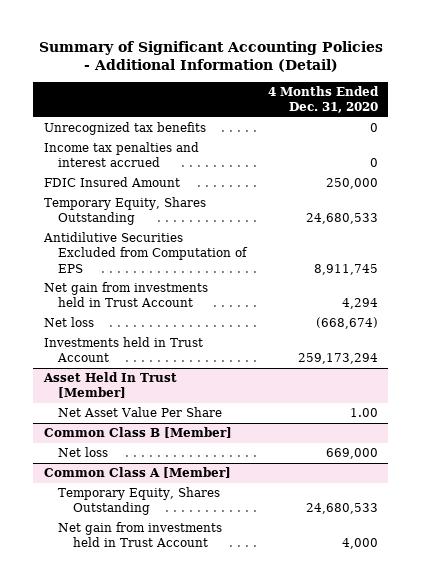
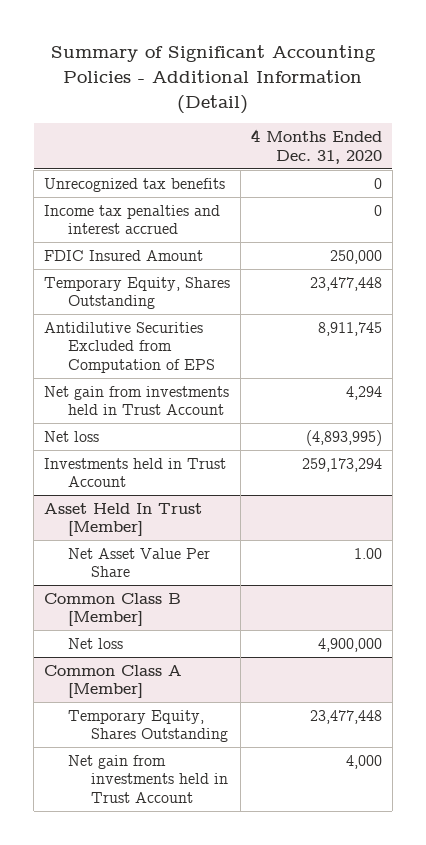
[305,213,378,225] 24,680,533 -> [309,276,382,291] 23,477,448
[315,317,378,330] (668,674) -> [305,429,382,446] (4,893,995)
[325,448,378,460] 669,000 -> [317,637,382,652] 4,900,000
[305,503,378,515] 24,680,533 -> [309,709,382,724] 23,477,448

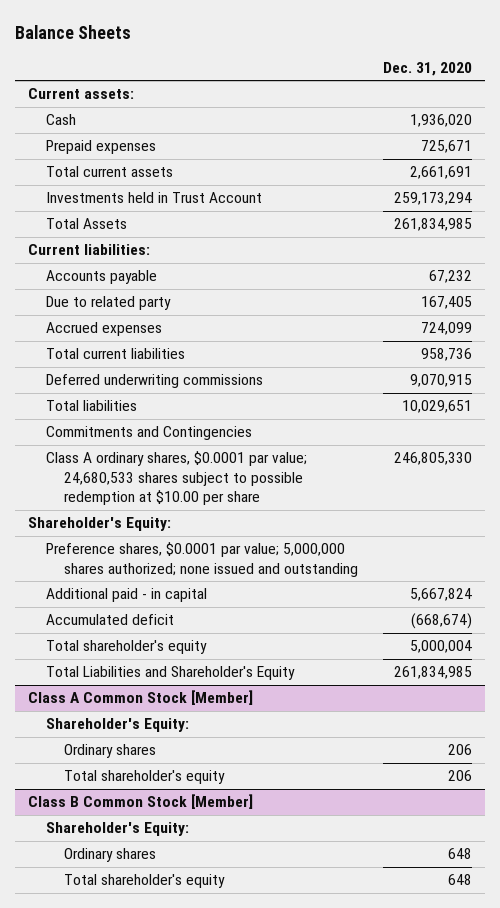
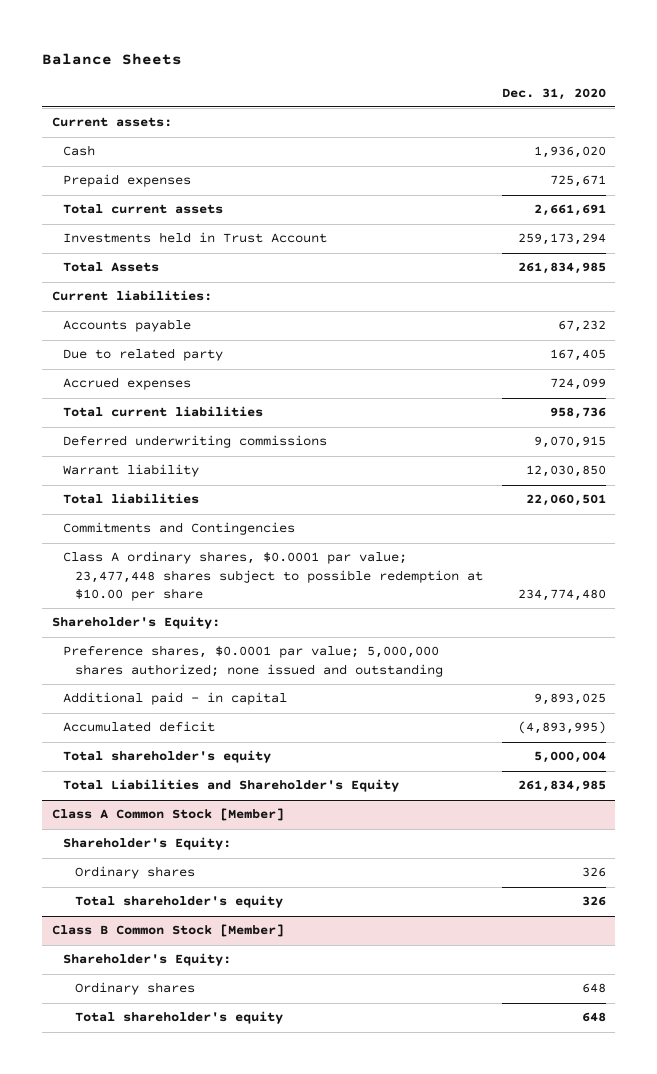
none -> [63,464,200,478] Warrant liability
[402,400,473,414] 10,029,651 -> [525,494,606,507] 22,060,501
[45,451,307,506] Class A ordinary shares, $0.0001 par value; 24,680,533 shares subject to possible redemption at $10.00 per share -> [63,551,484,601] Class A ordinary shares, $0.0001 par value; 23,477,448 shares subject to possible redemption at $10.00 per share
[394,452,473,466] 246,805,330 -> [517,588,606,601] 234,774,480
[410,588,473,602] 5,667,824 -> [533,693,606,706] 9,893,025
[411,613,473,630] (668,674) -> [517,721,606,735] (4,893,995)
[448,744,473,756] 206 -> [581,867,606,878] 326
[448,770,473,782] 206 -> [581,896,606,907] 326

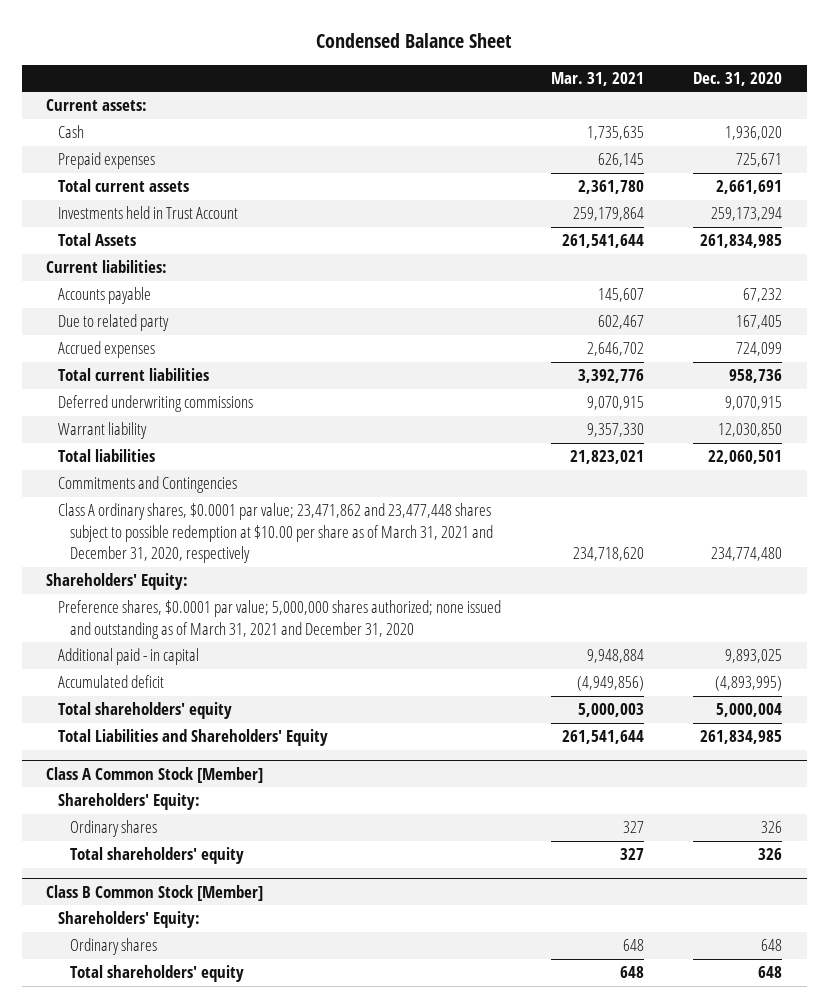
[42,53,183,66] Balance Sheets -> [316,32,513,48] Condensed Balance Sheet
none -> [550,71,644,86] Mar. 31, 2021
[63,551,484,601] Class A ordinary shares, $0.0001 par value; 23,477,448 shares subject to possible redemption at $10.00 per share -> [58,503,494,564] Class A ordinary shares, $0.0001 par value; 23,471,862 and 23,477,448 shares subject to possible redemption at $10.00 per share as of March 31, 2021 and December 31, 2020, respectively
[51,616,220,630] Shareholder's Equity: -> [46,573,189,591] Shareholders' Equity:
[63,645,444,677] Preference shares, $0.0001 par value; 5,000,000 shares authorized; none issued and outstanding -> [58,600,502,639] Preference shares, $0.0001 par value; 5,000,000 shares authorized; none issued and outstanding as of March 31, 2021 and December 31, 2020
[63,750,272,764] Total shareholder's equity -> [58,702,233,720] Total shareholders' equity
[63,779,400,793] Total Liabilities and Shareholder's Equity -> [58,729,329,747] Total Liabilities and Shareholders' Equity
[63,837,232,851] Shareholder's Equity: -> [58,793,201,811] Shareholders' Equity:
[75,895,284,909] Total shareholder's equity -> [70,847,245,865] Total shareholders' equity
[63,953,232,967] Shareholder's Equity: -> [58,911,201,929] Shareholders' Equity:
[75,1011,284,1025] Total shareholder's equity -> [70,965,245,983] Total shareholders' equity

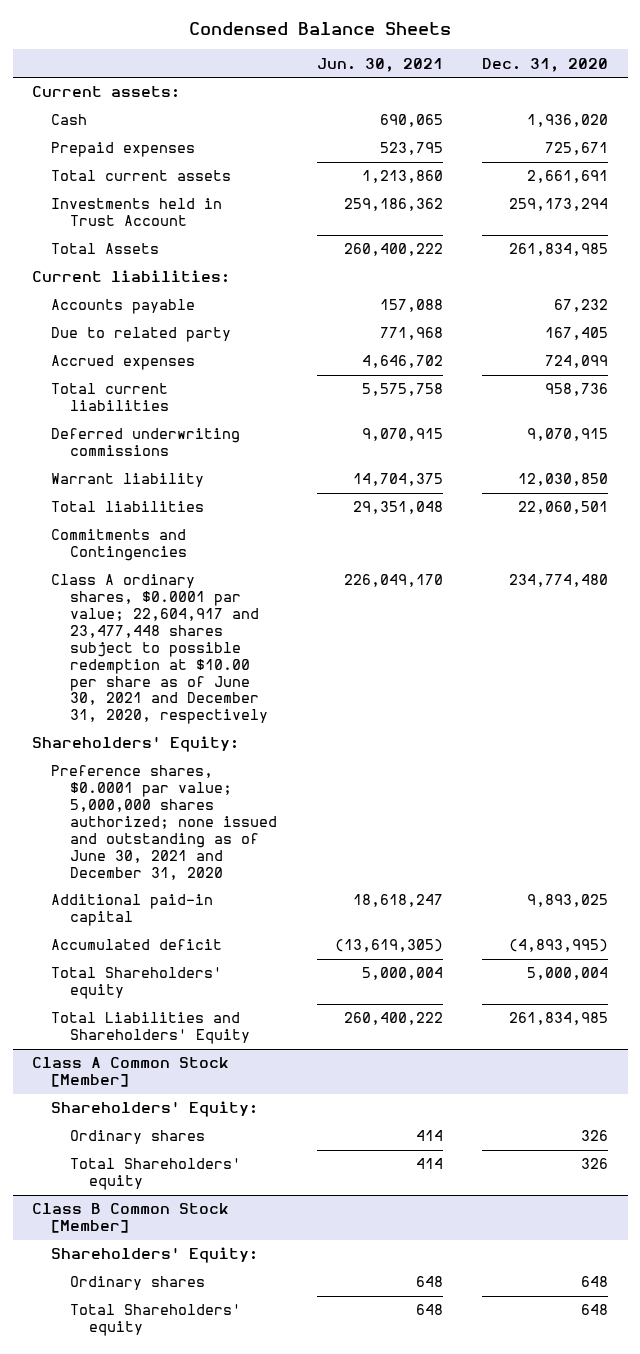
[316,32,513,48] Condensed Balance Sheet -> [189,22,452,36] Condensed Balance Sheets
[550,71,644,86] Mar. 31, 2021 -> none
none -> [316,57,443,72] Jun. 30, 2021
[58,503,494,564] Class A ordinary shares, $0.0001 par value; 23,471,862 and 23,477,448 shares subject to possible redemption at $10.00 per share as of March 31, 2021 and December 31, 2020, respectively -> [51,574,269,725] Class A ordinary shares, $0.0001 par value; 22,604,917 and 23,477,448 shares subject to possible redemption at $10.00 per share as of June 30, 2021 and December 31, 2020, respectively
[58,600,502,639] Preference shares, $0.0001 par value; 5,000,000 shares authorized; none issued and outstanding as of March 31, 2021 and December 31, 2020 -> [51,765,278,880] Preference shares, $0.0001 par value; 5,000,000 shares authorized; none issued and outstanding as of June 30, 2021 and December 31, 2020
[58,648,200,666] Additional paid - in capital -> [51,894,214,927] Additional paid-in capital
[58,702,233,720] Total shareholders' equity -> [51,967,223,1000] Total Shareholders' equity
[70,847,245,865] Total shareholders' equity -> [70,1158,242,1191] Total Shareholders' equity
[70,965,245,983] Total shareholders' equity -> [70,1304,242,1337] Total Shareholders' equity

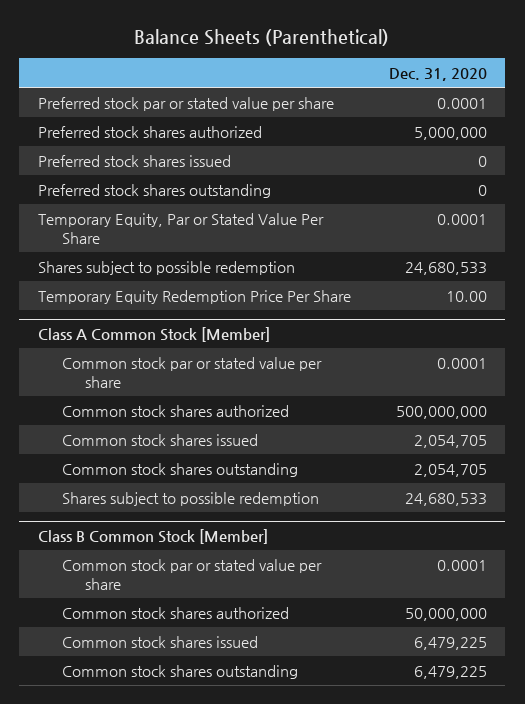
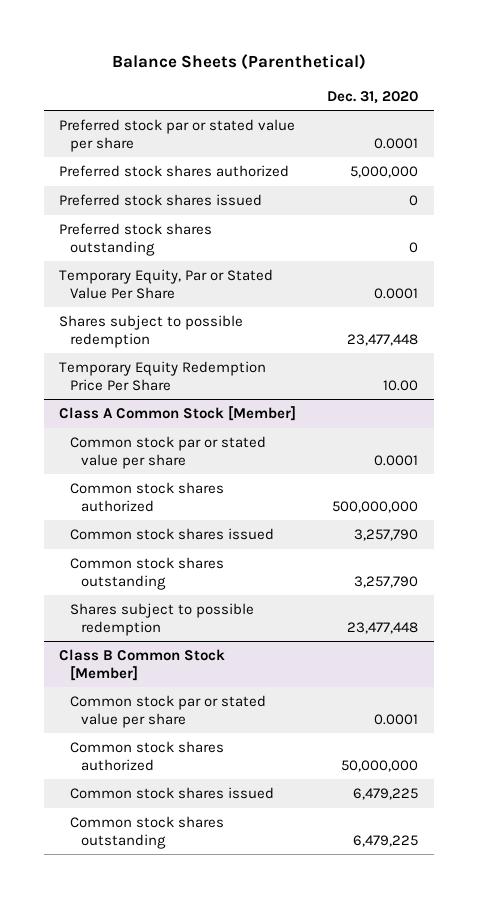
[404,261,487,275] 24,680,533 -> [347,333,419,346] 23,477,448
[413,434,487,448] 2,054,705 -> [354,528,419,541] 3,257,790
[413,463,487,477] 2,054,705 -> [354,575,419,588] 3,257,790
[404,492,487,506] 24,680,533 -> [347,621,419,634] 23,477,448

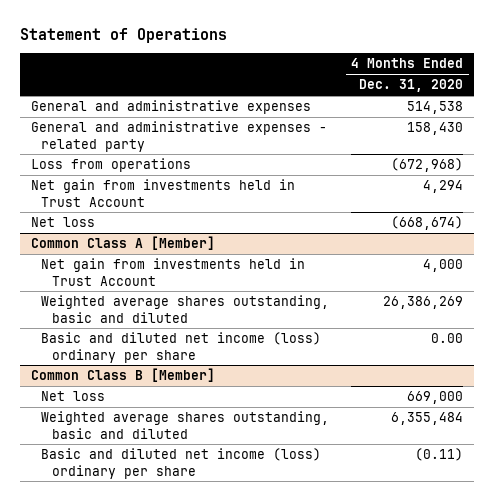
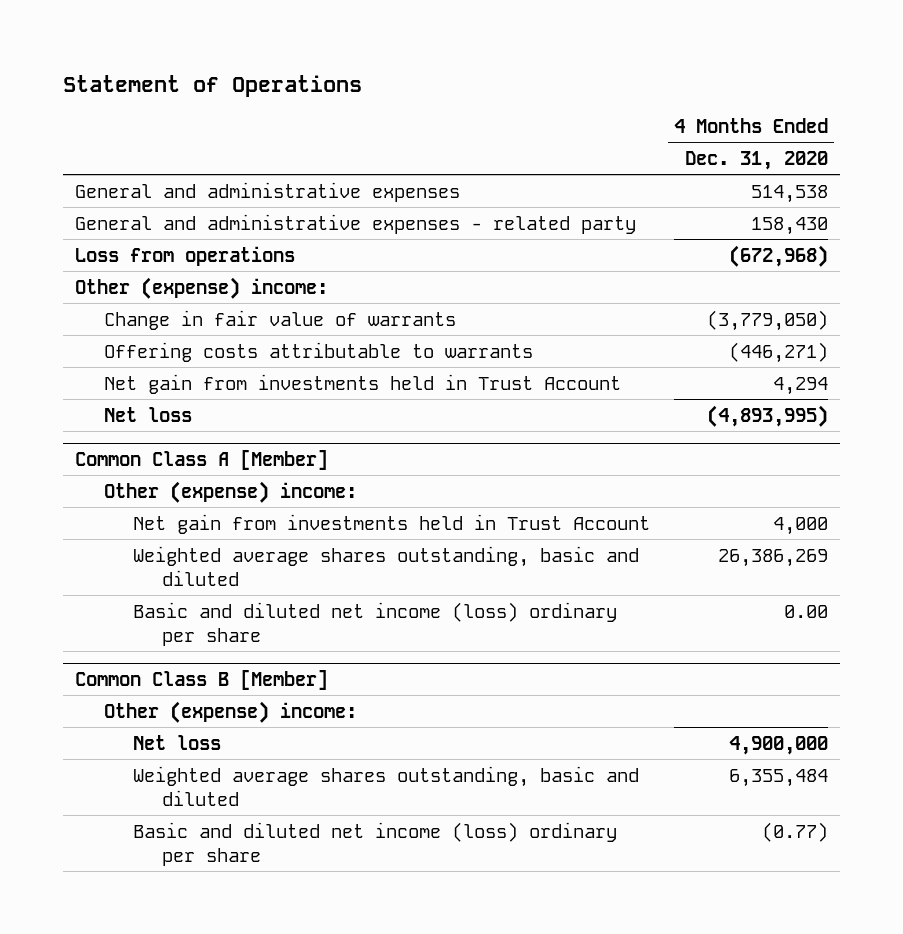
none -> [74,276,328,299] Other (expense) income:
none -> [103,309,456,330] Change in fair value of warrants
none -> [103,341,533,362] Offering costs attributable to warrants
[391,216,464,231] (668,674) -> [707,404,829,427] (4,893,995)
none -> [103,480,357,503] Other (expense) income:
none -> [103,700,357,723] Other (expense) income:
[407,391,464,405] 669,000 -> [729,735,829,755] 4,900,000
[415,448,464,462] (0.11) -> [762,821,829,842] (0.77)

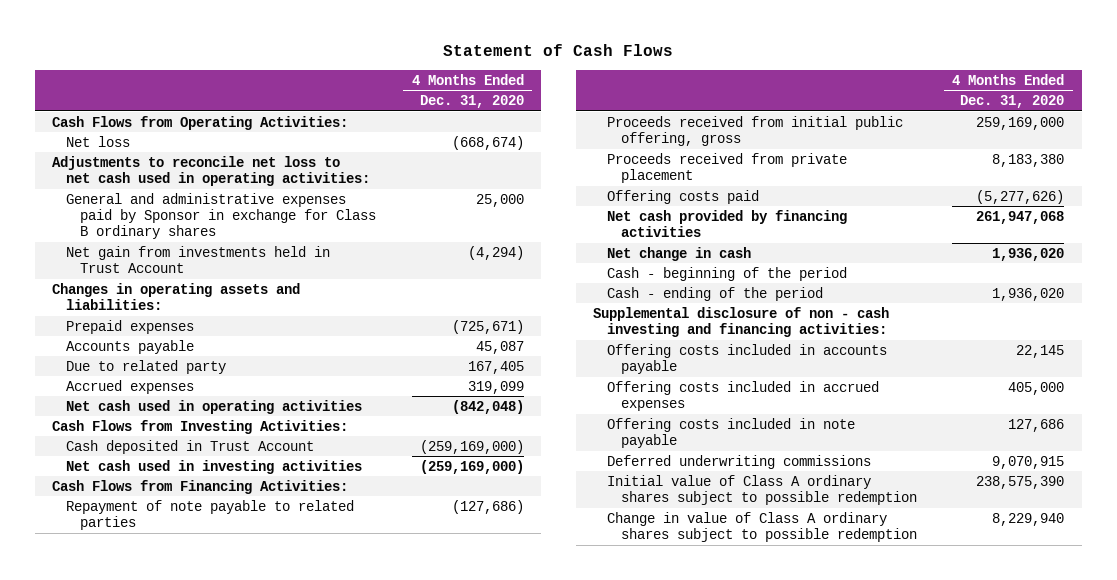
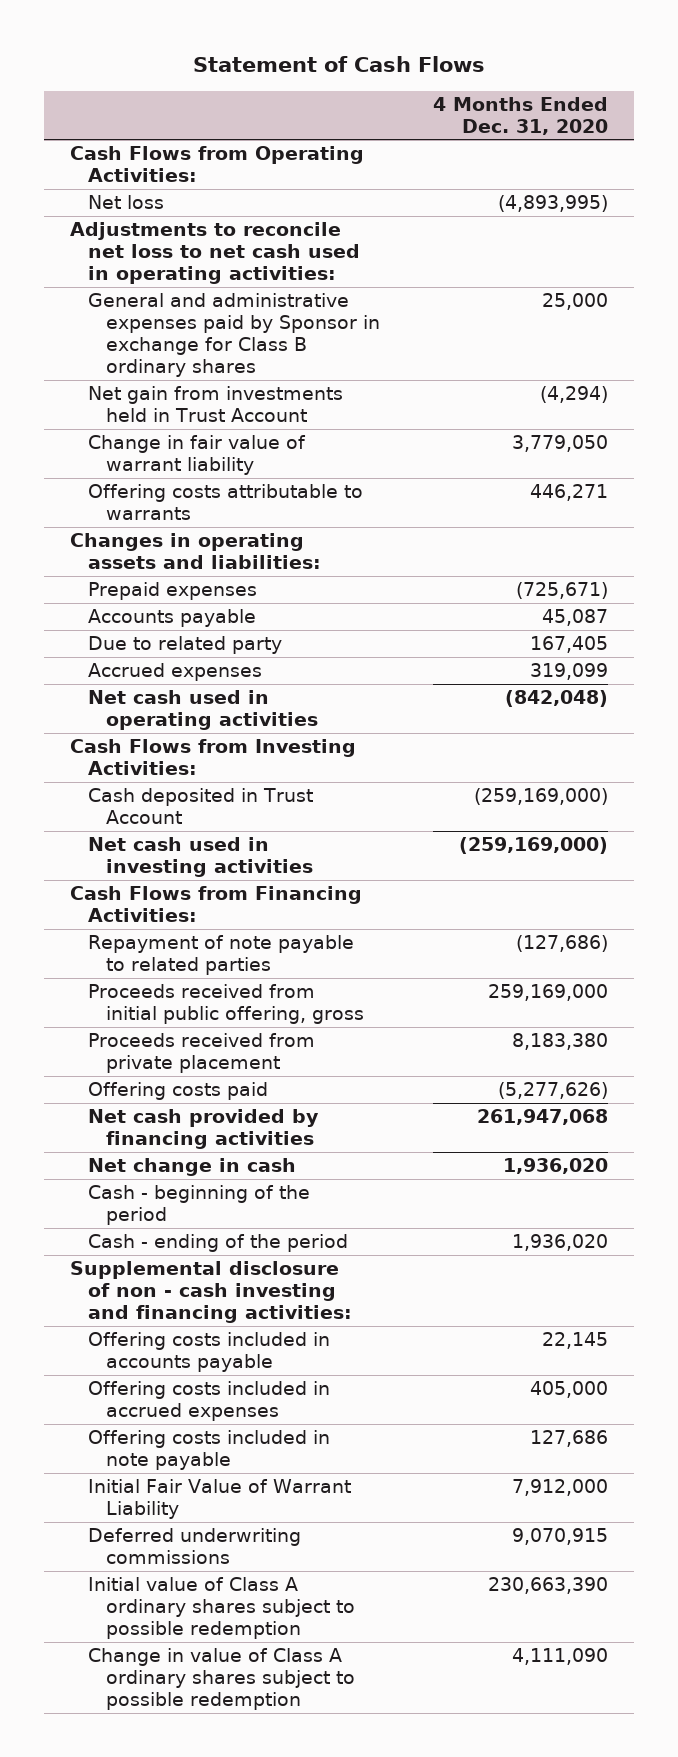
[451,135,524,150] (668,674) -> [497,195,608,213] (4,893,995)
none -> [88,435,307,475] Change in fair value of warrant liability
none -> [88,484,364,520] Offering costs attributable to warrants
none -> [88,1479,352,1519] Initial Fair Value of Warrant Liability
[976,475,1065,489] 238,575,390 -> [487,1577,608,1595] 230,663,390
[992,512,1065,526] 8,229,940 -> [511,1648,608,1666] 4,111,090

